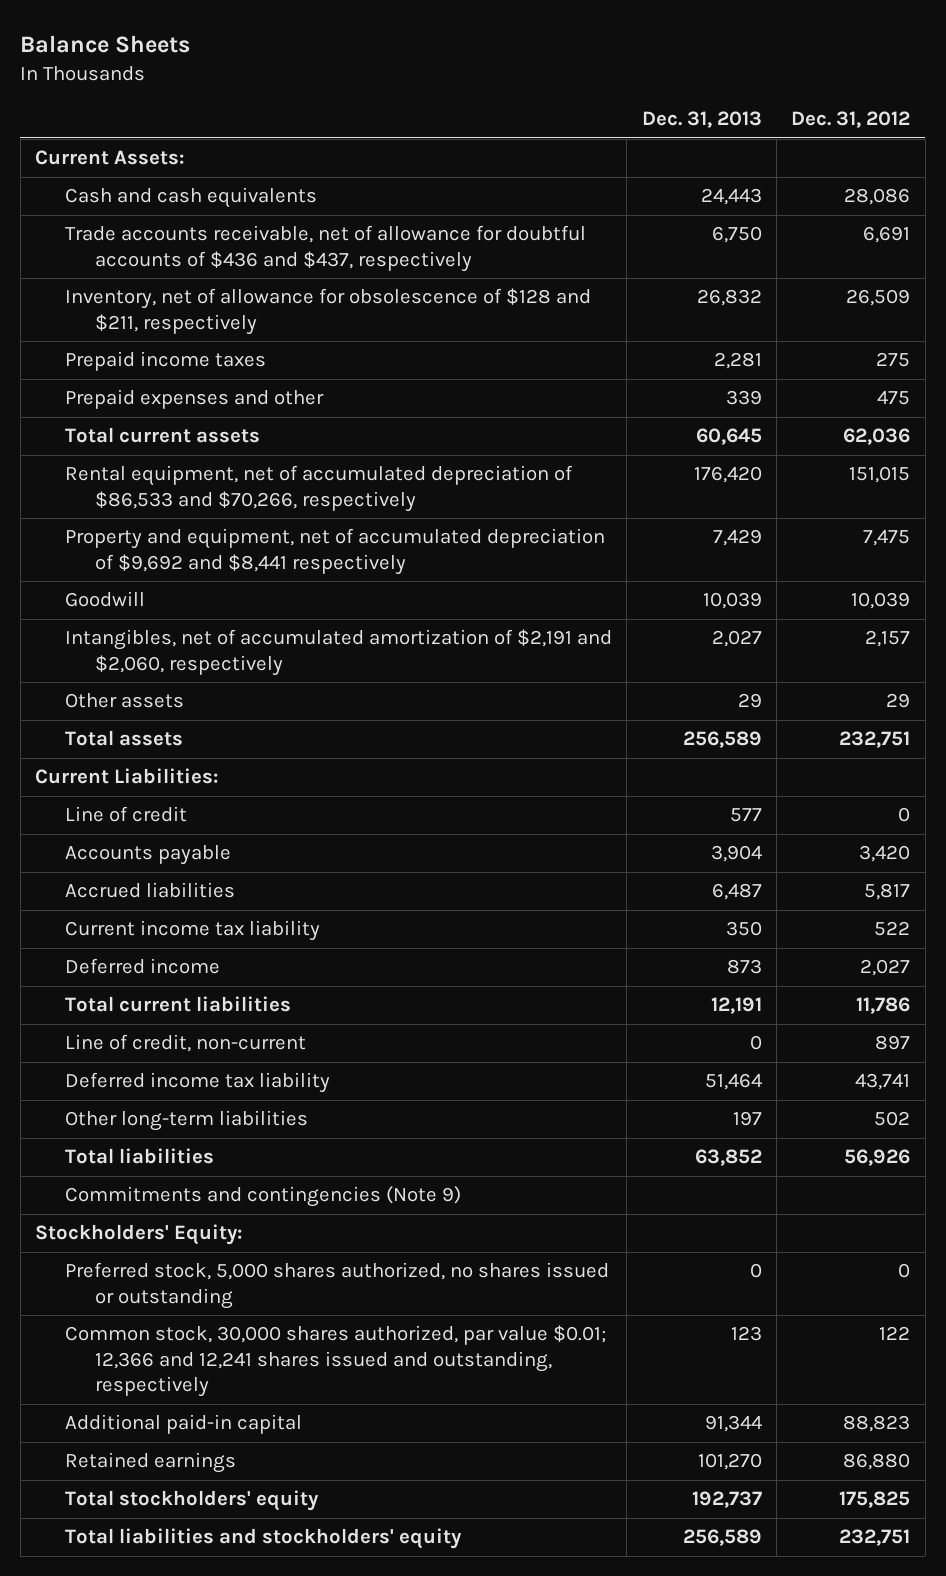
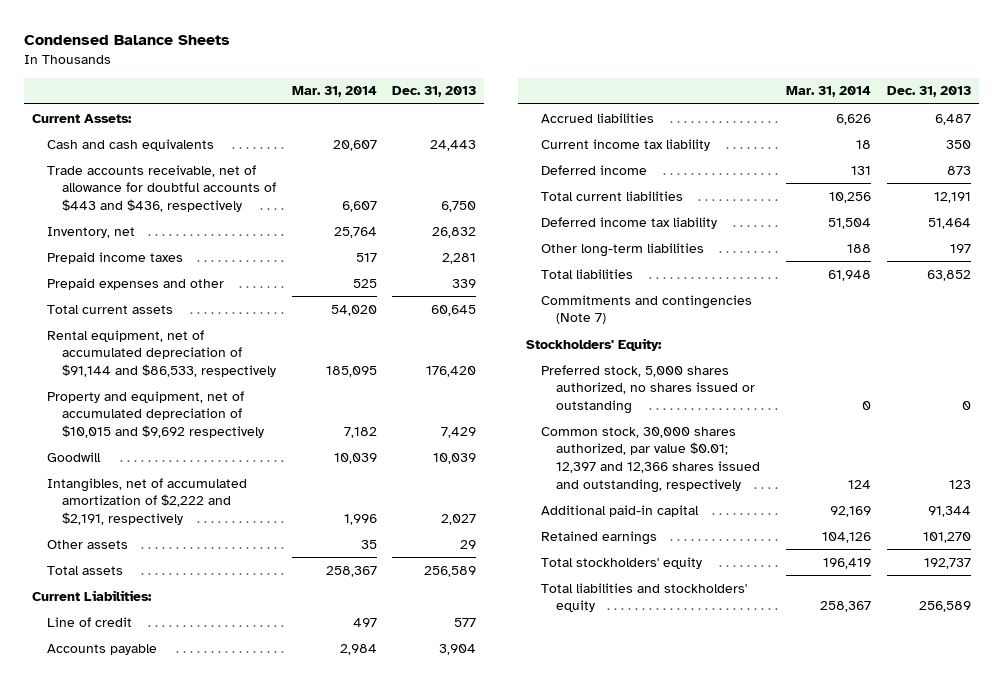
[20,35,191,54] Balance Sheets -> [24,35,231,46] Condensed Balance Sheets
[791,111,911,129] Dec. 31, 2012 -> none
none -> [291,86,377,98] Mar. 31, 2014
[65,225,587,272] Trade accounts receivable, net of allowance for doubtful accounts of $436 and $437, respectively -> [46,164,276,213] Trade accounts receivable, net of allowance for doubtful accounts of $443 and $436, respectively
[65,288,592,335] Inventory, net of allowance for obsolescence of $128 and $211, respectively -> [46,226,135,238] Inventory, net
[65,465,574,512] Rental equipment, net of accumulated depreciation of $86,533 and $70,266, respectively -> [46,329,276,378] Rental equipment, net of accumulated depreciation of $91,144 and $86,533, respectively
[65,528,606,575] Property and equipment, net of accumulated depreciation of $9,692 and $8,441 respectively -> [46,390,264,439] Property and equipment, net of accumulated depreciation of $10,015 and $9,692 respectively
[65,629,613,676] Intangibles, net of accumulated amortization of $2,191 and $2,060, respectively -> [46,477,247,526] Intangibles, net of accumulated amortization of $2,222 and $2,191, respectively
[65,1034,307,1053] Line of credit, non-current -> none
[65,1186,462,1208] Commitments and contingencies (Note 9) -> [541,294,753,325] Commitments and contingencies (Note 7)
[65,1325,607,1398] Common stock, 30,000 shares authorized, par value $0.01; 12,366 and 12,241 shares issued and outstanding, respectively -> [541,426,760,493] Common stock, 30,000 shares authorized, par value $0.01; 12,397 and 12,366 shares issued and outstanding, respectively

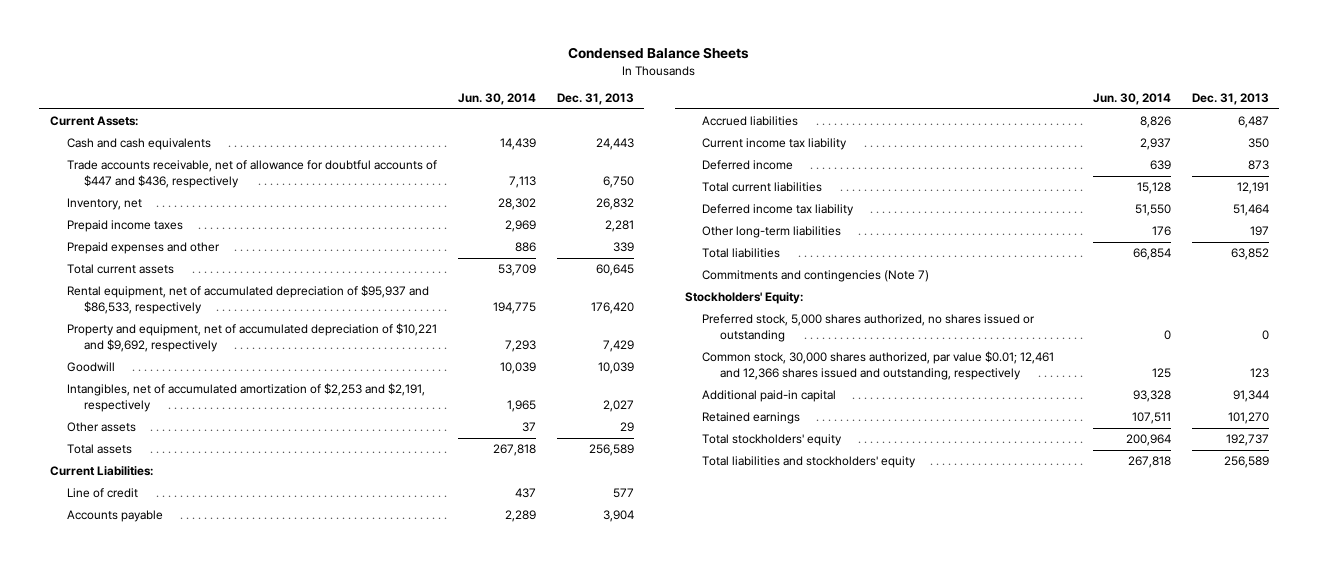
[291,86,377,98] Mar. 31, 2014 -> none
none -> [457,93,536,106] Jun. 30, 2014
[46,164,276,213] Trade accounts receivable, net of allowance for doubtful accounts of $443 and $436, respectively -> [67,160,438,189] Trade accounts receivable, net of allowance for doubtful accounts of $447 and $436, respectively
[46,329,276,378] Rental equipment, net of accumulated depreciation of $91,144 and $86,533, respectively -> [67,285,430,315] Rental equipment, net of accumulated depreciation of $95,937 and $86,533, respectively
[46,390,264,439] Property and equipment, net of accumulated depreciation of $10,015 and $9,692 respectively -> [67,323,438,353] Property and equipment, net of accumulated depreciation of $10,221 and $9,692, respectively
[46,477,247,526] Intangibles, net of accumulated amortization of $2,222 and $2,191, respectively -> [67,383,426,413] Intangibles, net of accumulated amortization of $2,253 and $2,191, respectively
[541,426,760,493] Common stock, 30,000 shares authorized, par value $0.01; 12,397 and 12,366 shares issued and outstanding, respectively -> [702,351,1055,381] Common stock, 30,000 shares authorized, par value $0.01; 12,461 and 12,366 shares issued and outstanding, respectively

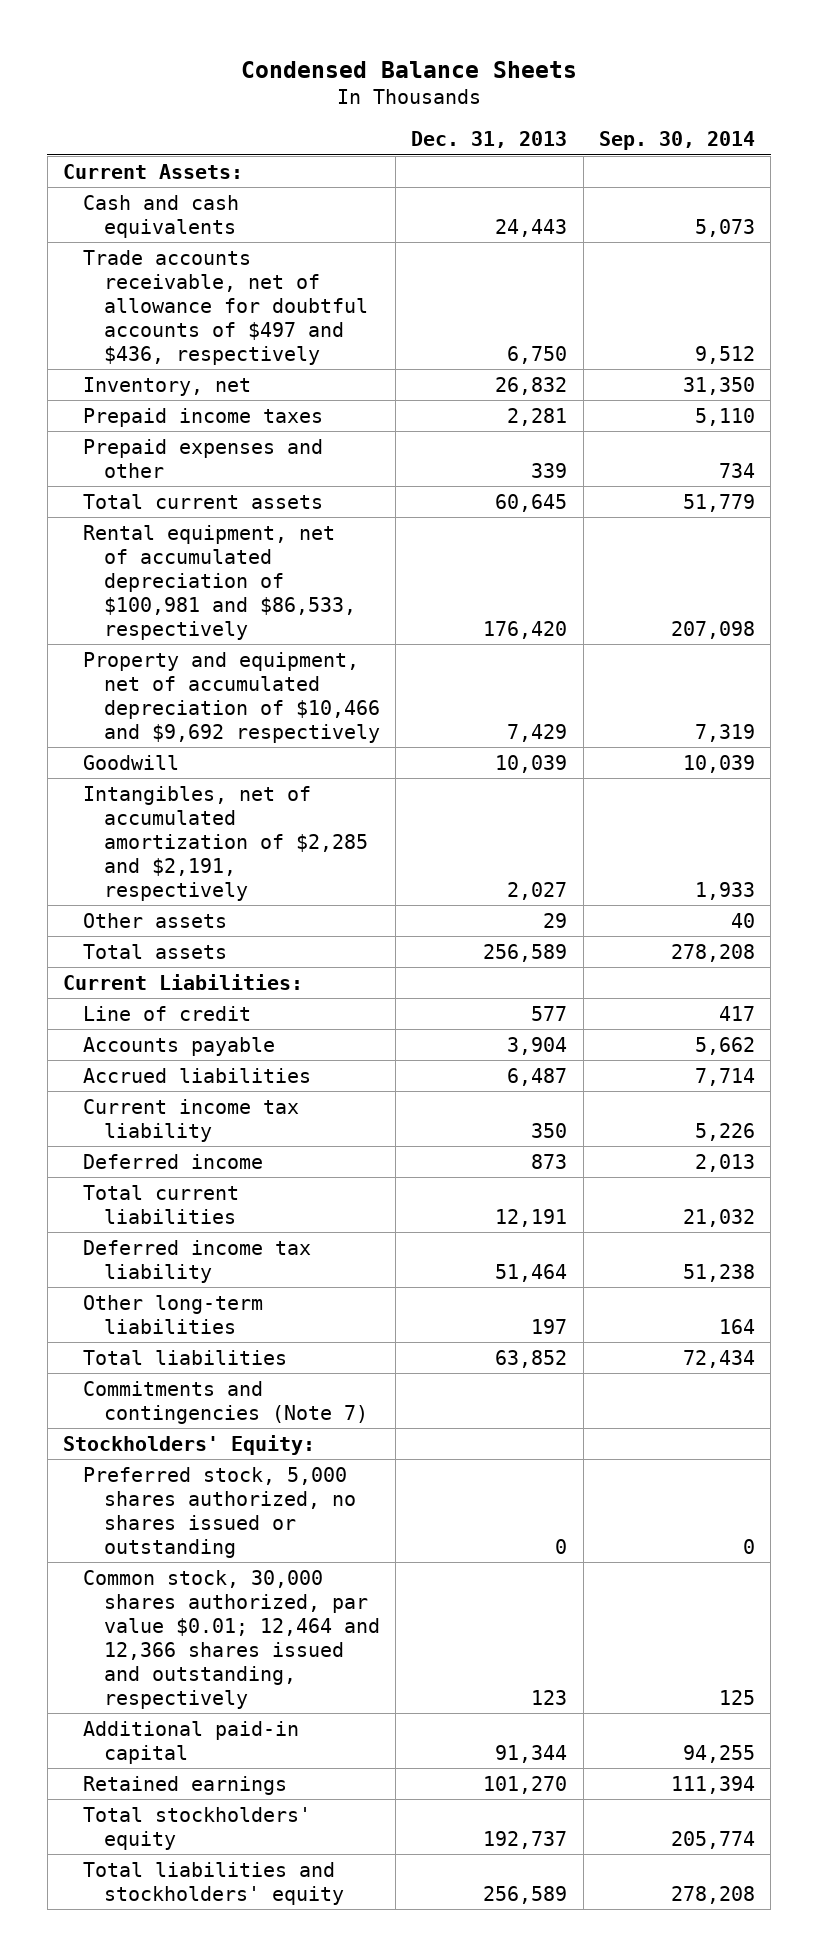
[457,93,536,106] Jun. 30, 2014 -> none
none -> [598,131,755,151] Sep. 30, 2014
[67,160,438,189] Trade accounts receivable, net of allowance for doubtful accounts of $447 and $436, respectively -> [83,249,368,365] Trade accounts receivable, net of allowance for doubtful accounts of $497 and $436, respectively
[67,285,430,315] Rental equipment, net of accumulated depreciation of $95,937 and $86,533, respectively -> [83,524,356,640] Rental equipment, net of accumulated depreciation of $100,981 and $86,533, respectively
[67,323,438,353] Property and equipment, net of accumulated depreciation of $10,221 and $9,692, respectively -> [83,651,380,743] Property and equipment, net of accumulated depreciation of $10,466 and $9,692 respectively
[67,383,426,413] Intangibles, net of accumulated amortization of $2,253 and $2,191, respectively -> [83,785,368,901] Intangibles, net of accumulated amortization of $2,285 and $2,191, respectively
[702,351,1055,381] Common stock, 30,000 shares authorized, par value $0.01; 12,461 and 12,366 shares issued and outstanding, respectively -> [83,1569,380,1709] Common stock, 30,000 shares authorized, par value $0.01; 12,464 and 12,366 shares issued and outstanding, respectively

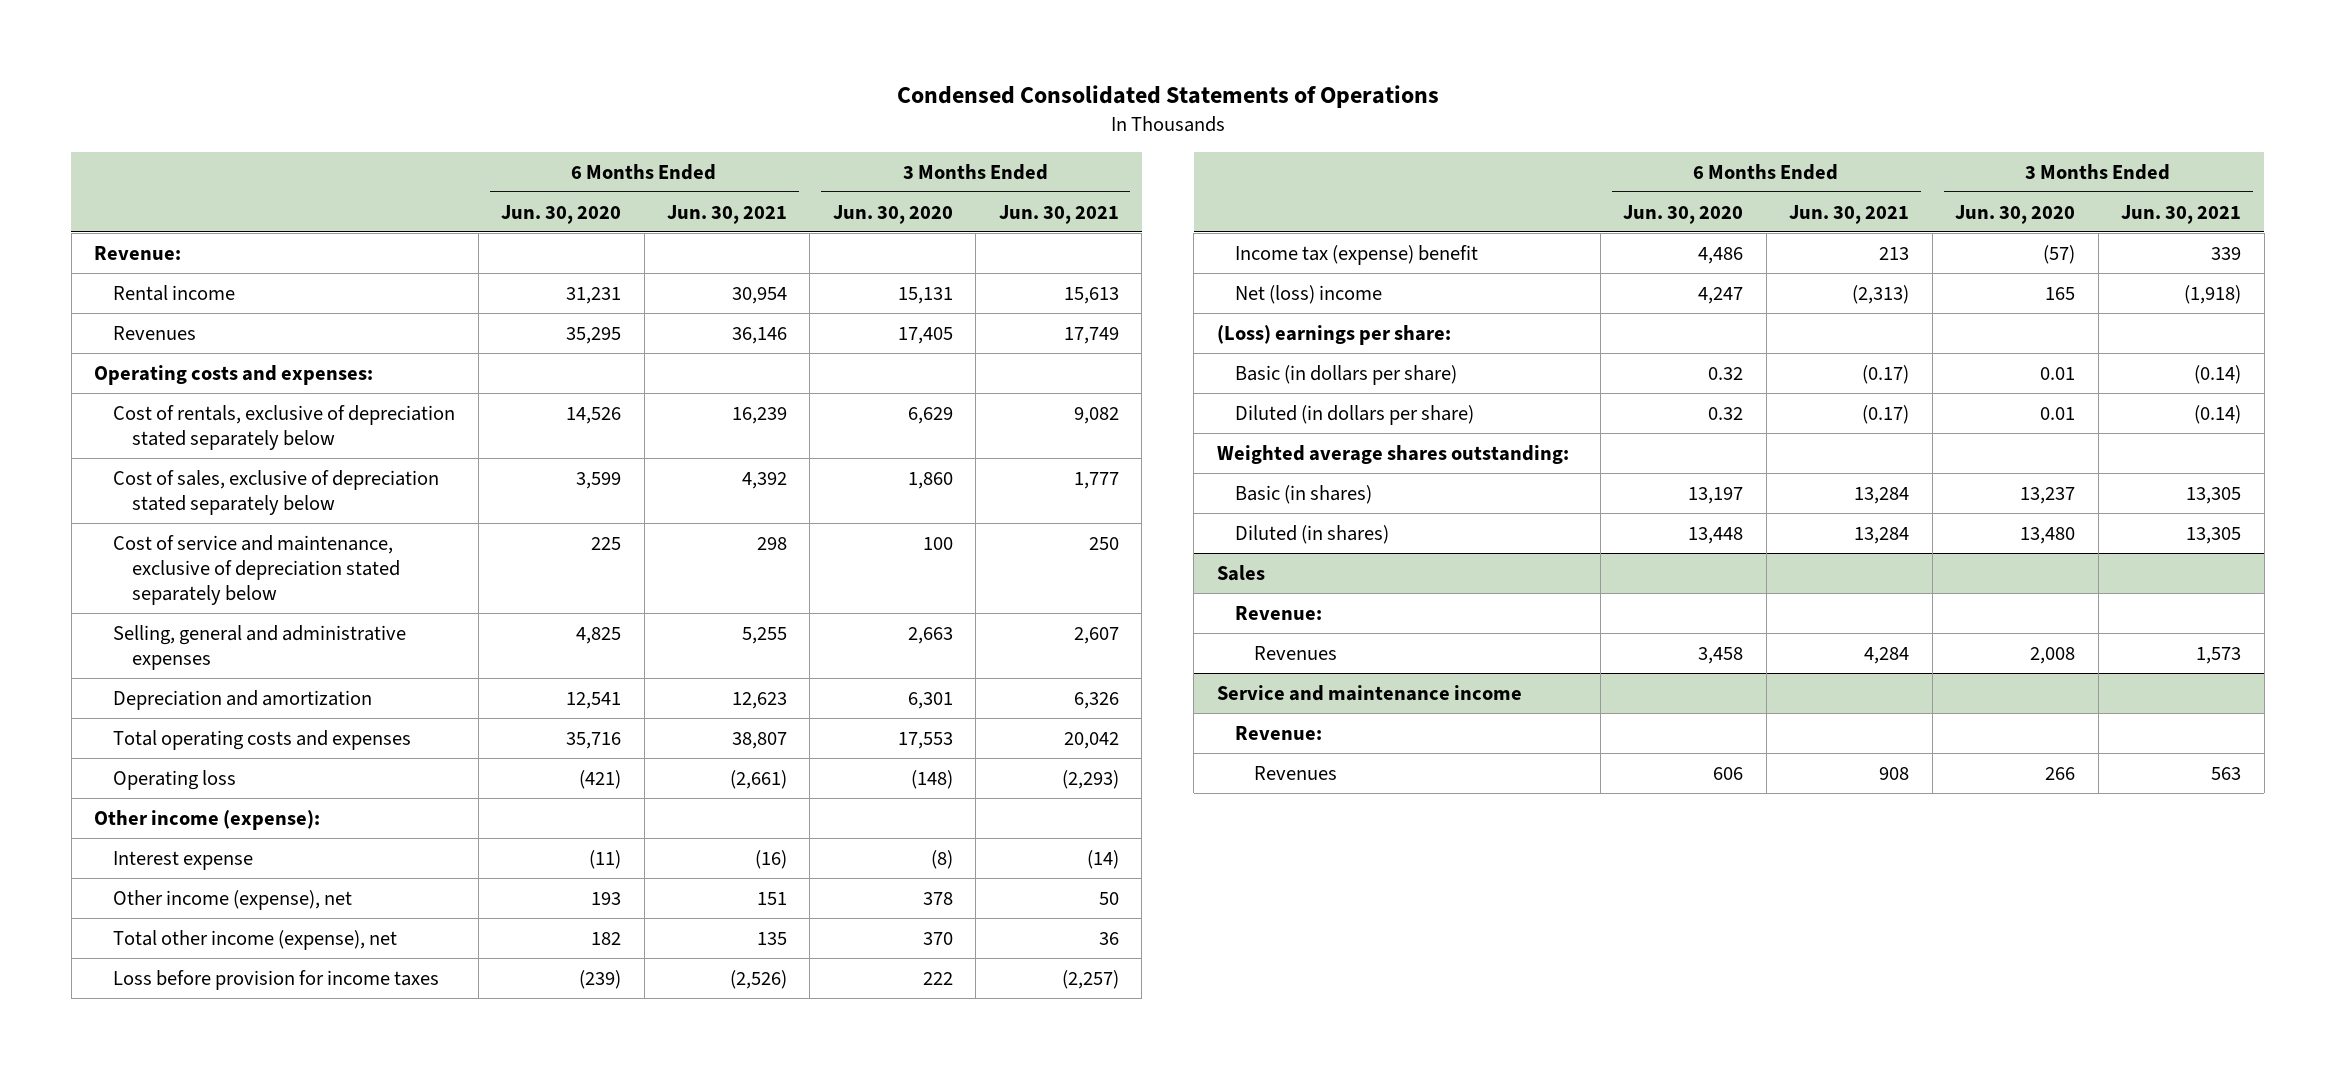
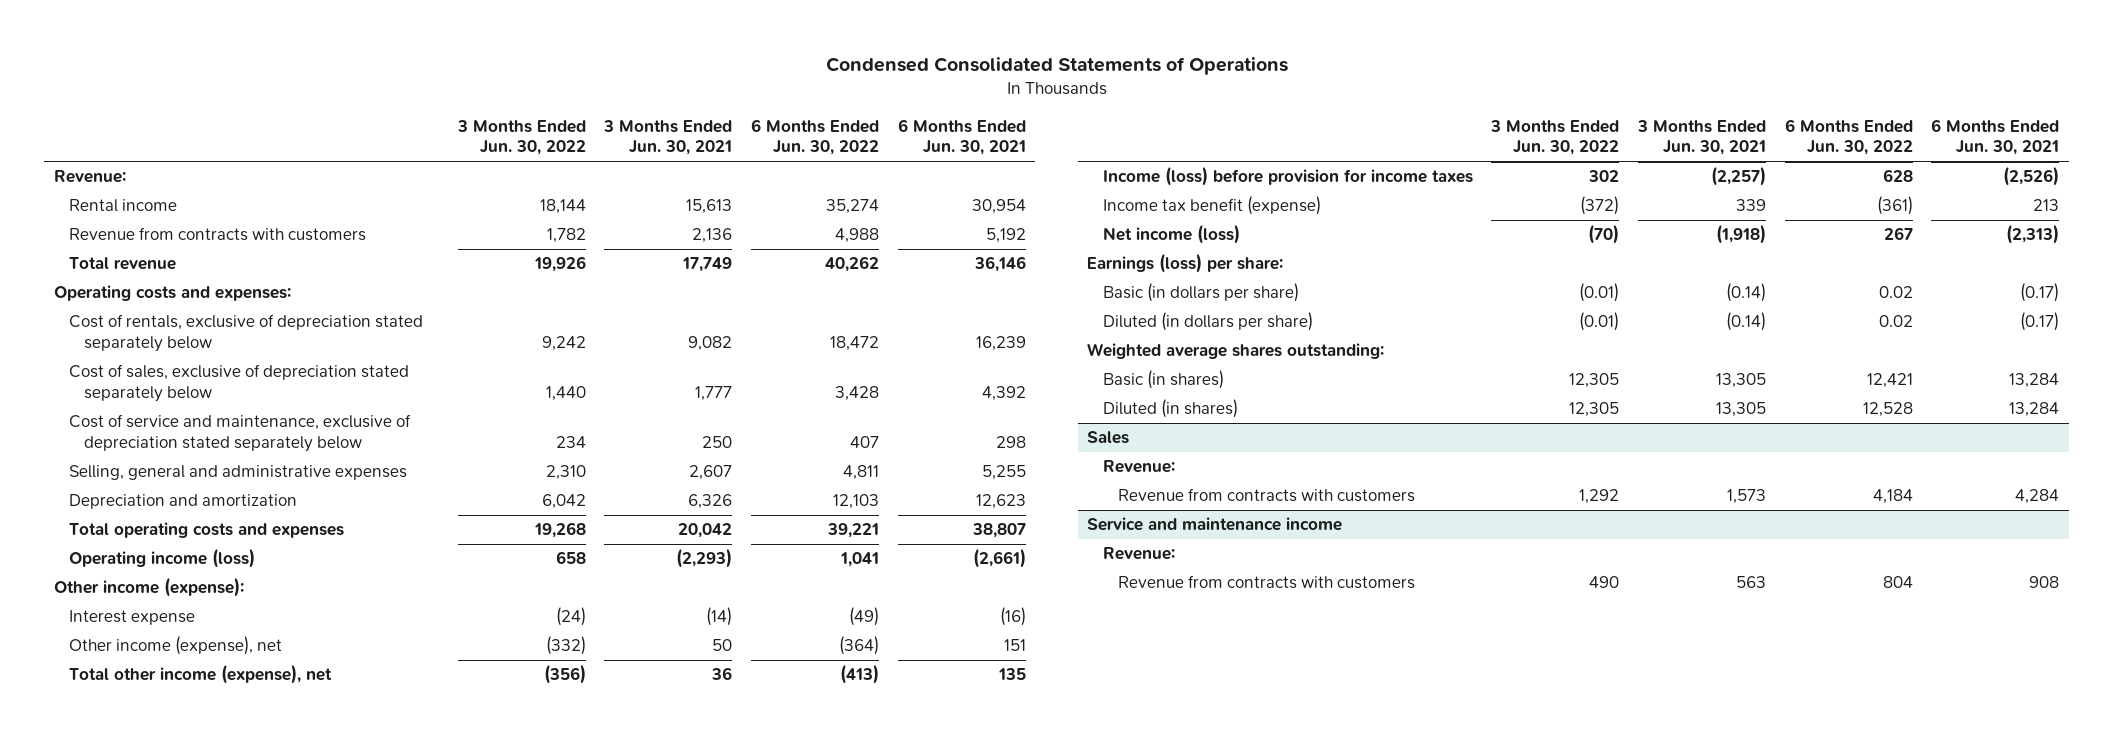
[501,204,622,224] Jun. 30, 2020 -> none
[832,204,953,224] Jun. 30, 2020 -> none
none -> [456,119,586,156] 3 Months Ended Jun. 30, 2022
none -> [751,118,880,156] 6 Months Ended Jun. 30, 2022
none -> [68,227,366,242] Revenue from contracts with customers
[113,325,197,340] Revenues -> [68,257,176,271] Total revenue
[113,769,237,790] Operating loss -> [68,548,255,569] Operating income (loss)
[113,969,440,990] Loss before provision for income taxes -> [1102,166,1473,187] Income (loss) before provision for income taxes
[1235,244,1479,265] Income tax (expense) benefit -> [1102,196,1321,216] Income tax benefit (expense)
[1235,284,1383,304] Net (loss) income -> [1102,224,1240,245] Net income (loss)
[1216,324,1451,345] (Loss) earnings per share: -> [1087,253,1284,274] Earnings (loss) per share:
[1254,645,1338,660] Revenues -> [1117,488,1415,503] Revenue from contracts with customers
[1254,765,1338,780] Revenues -> [1117,575,1415,590] Revenue from contracts with customers

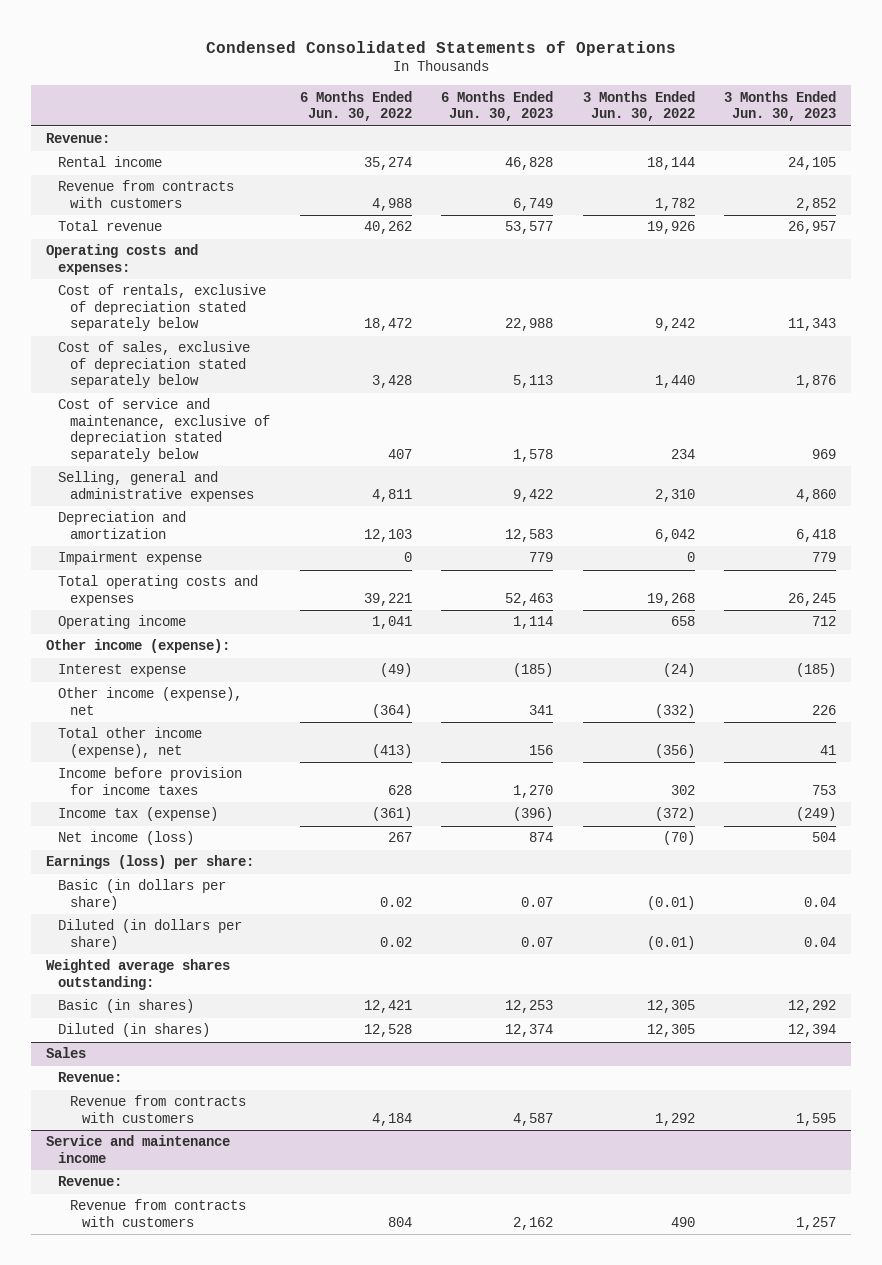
[603,119,733,156] 3 Months Ended Jun. 30, 2021 -> none
[897,118,1026,156] 6 Months Ended Jun. 30, 2021 -> none
none -> [441,90,554,122] 6 Months Ended Jun. 30, 2023
none -> [724,90,837,122] 3 Months Ended Jun. 30, 2023
none -> [58,551,203,566] Impairment expense
[68,548,255,569] Operating income (loss) -> [58,615,187,630] Operating income
[1102,166,1473,187] Income (loss) before provision for income taxes -> [58,767,243,795] Income before provision for income taxes
[1102,196,1321,216] Income tax benefit (expense) -> [58,807,219,822] Income tax (expense)

